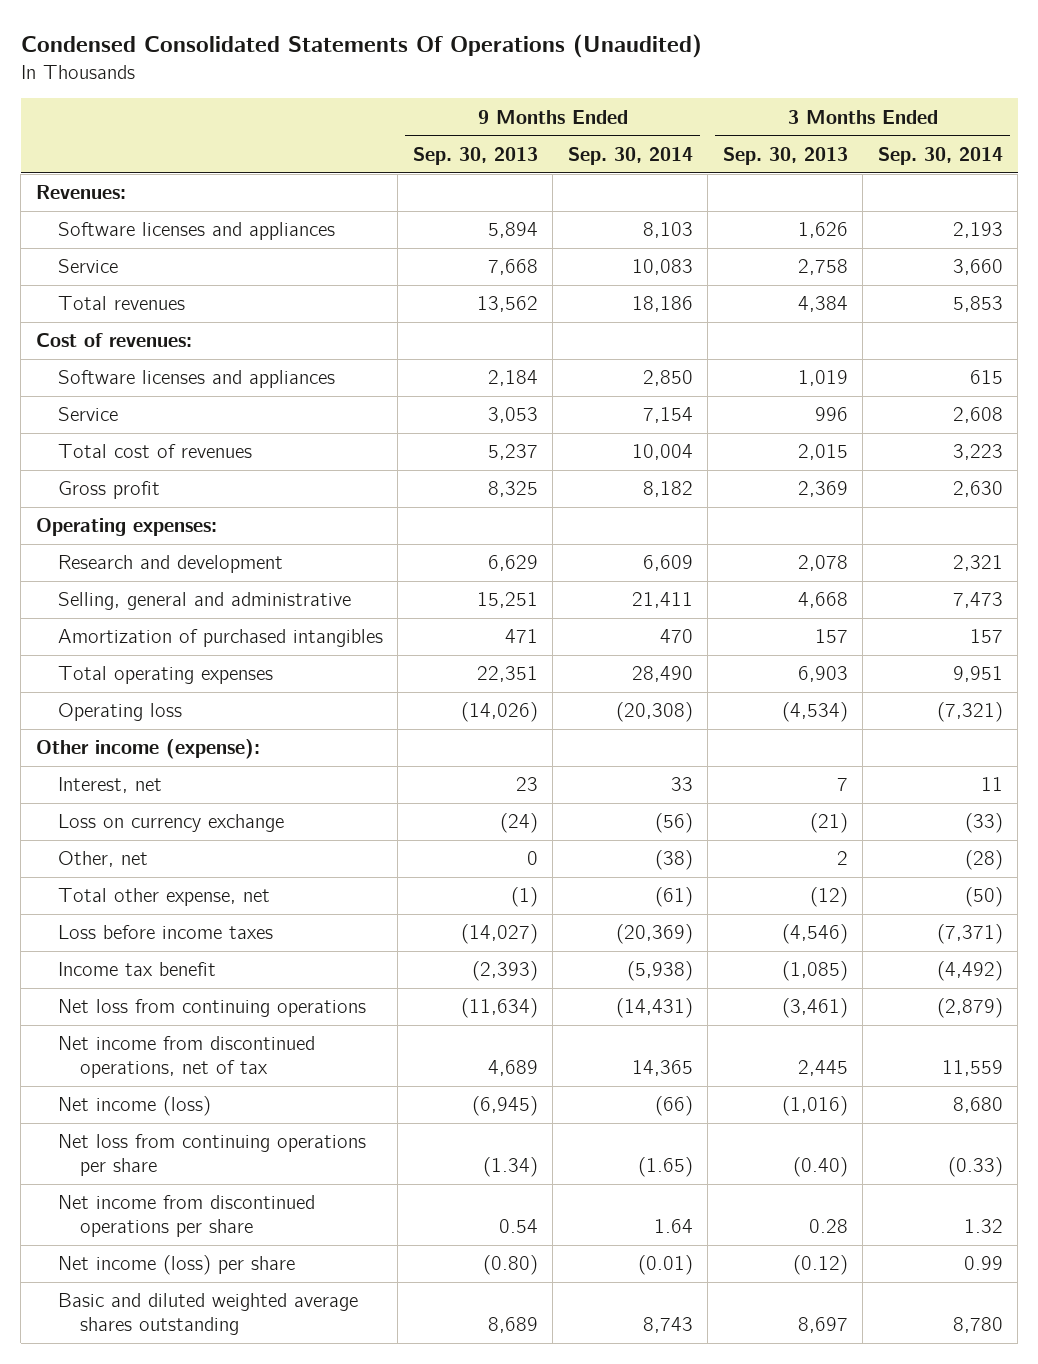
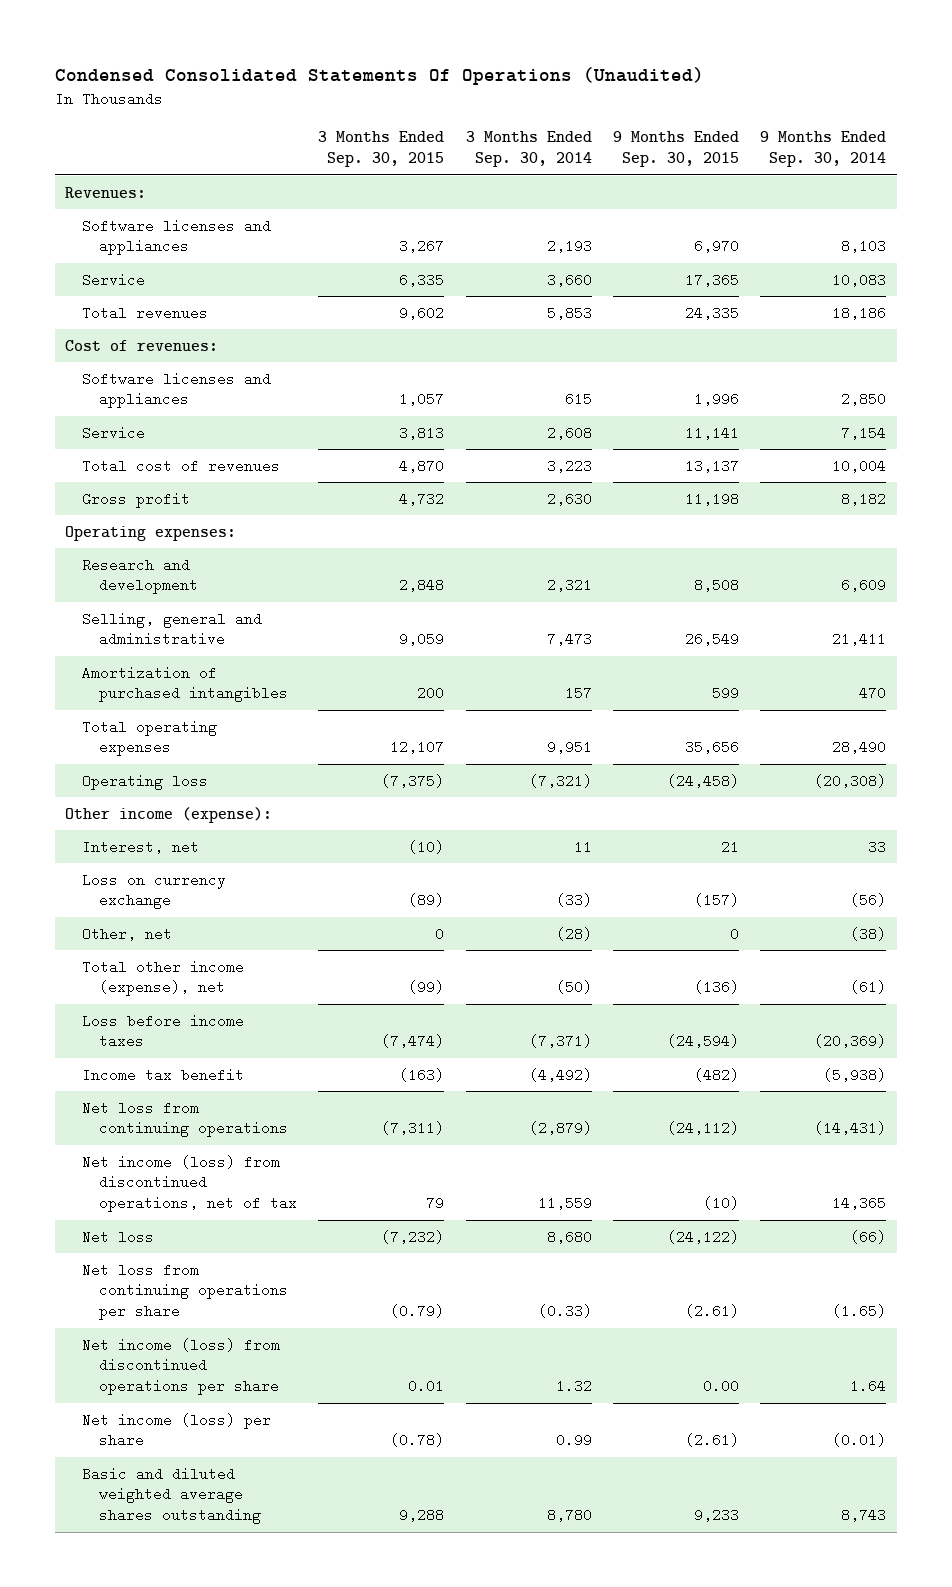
[412,147,538,166] Sep. 30, 2013 -> none
[722,147,848,166] Sep. 30, 2013 -> none
none -> [318,131,445,168] 3 Months Ended Sep. 30, 2015
none -> [613,131,740,168] 9 Months Ended Sep. 30, 2015
[57,888,270,907] Total other expense, net -> [82,959,245,997] Total other income (expense), net
[57,1036,315,1079] Net income from discontinued operations, net of tax -> [82,1154,298,1213] Net income (loss) from discontinued operations, net of tax
[57,1096,211,1117] Net income (loss) -> [82,1229,155,1244] Net loss
[57,1195,315,1238] Net income from discontinued operations per share -> [82,1337,281,1396] Net income (loss) from discontinued operations per share

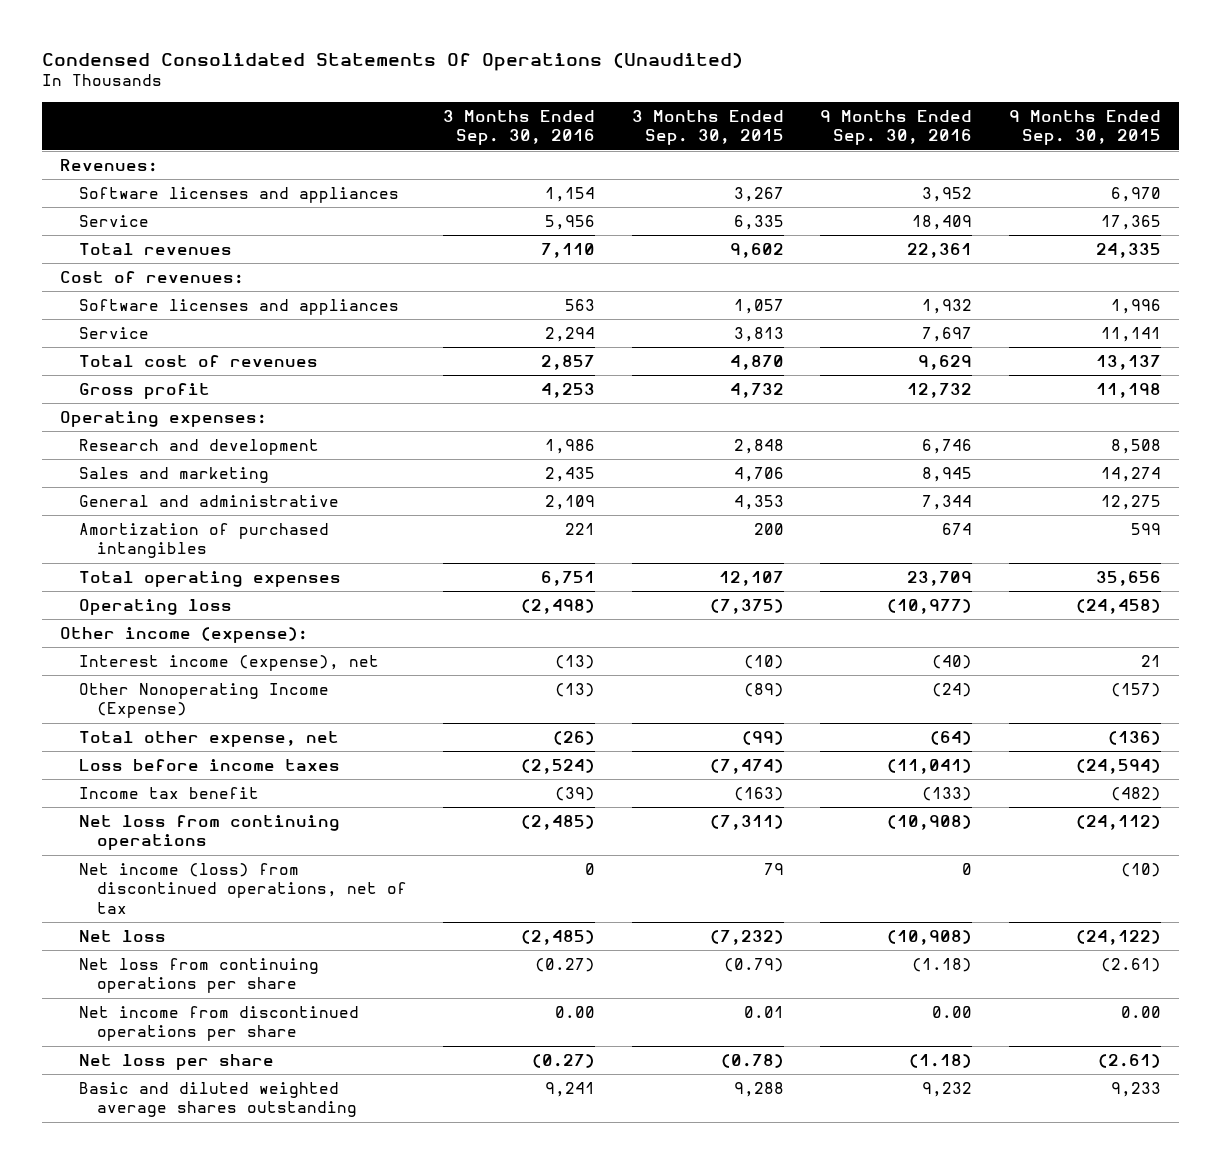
[465,131,592,168] 3 Months Ended Sep. 30, 2014 -> none
[760,131,887,168] 9 Months Ended Sep. 30, 2014 -> none
none -> [443,109,596,146] 3 Months Ended Sep. 30, 2016
none -> [820,109,973,146] 9 Months Ended Sep. 30, 2016
none -> [78,466,269,483] Sales and marketing
[82,611,263,647] Selling, general and administrative -> [78,494,339,507] General and administrative
[399,632,445,647] 9,059 -> [733,494,784,510] 4,353
[685,632,740,647] 26,549 -> [1100,494,1161,510] 12,275
[82,872,227,910] Loss on currency exchange -> none
[82,839,200,854] Interest, net -> [78,654,379,671] Interest income (expense), net
[82,926,173,941] Other, net -> [78,682,329,719] Other Nonoperating Income (Expense)
[435,926,445,941] 0 -> [743,682,784,697] (89)
[730,926,740,941] 0 -> [1110,682,1161,697] (157)
[82,959,245,997] Total other income (expense), net -> [78,730,339,747] Total other expense, net
[82,1337,281,1396] Net income (loss) from discontinued operations per share -> [78,1005,359,1042] Net income from discontinued operations per share
[82,1412,272,1448] Net income (loss) per share -> [78,1053,274,1070] Net loss per share

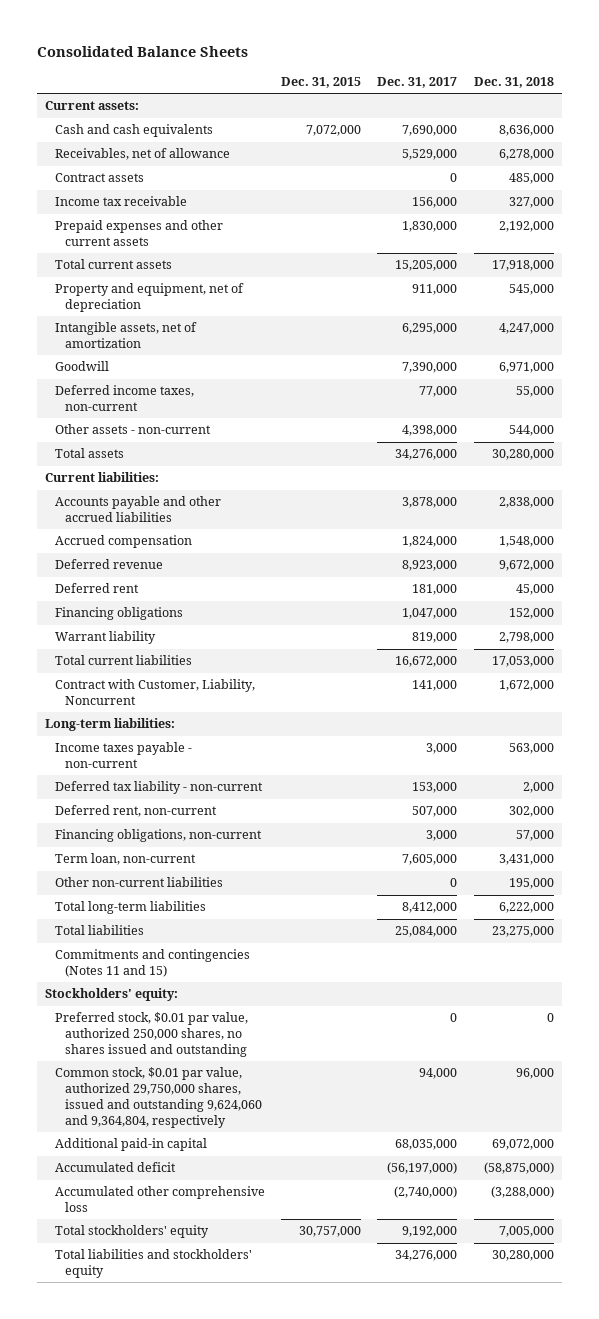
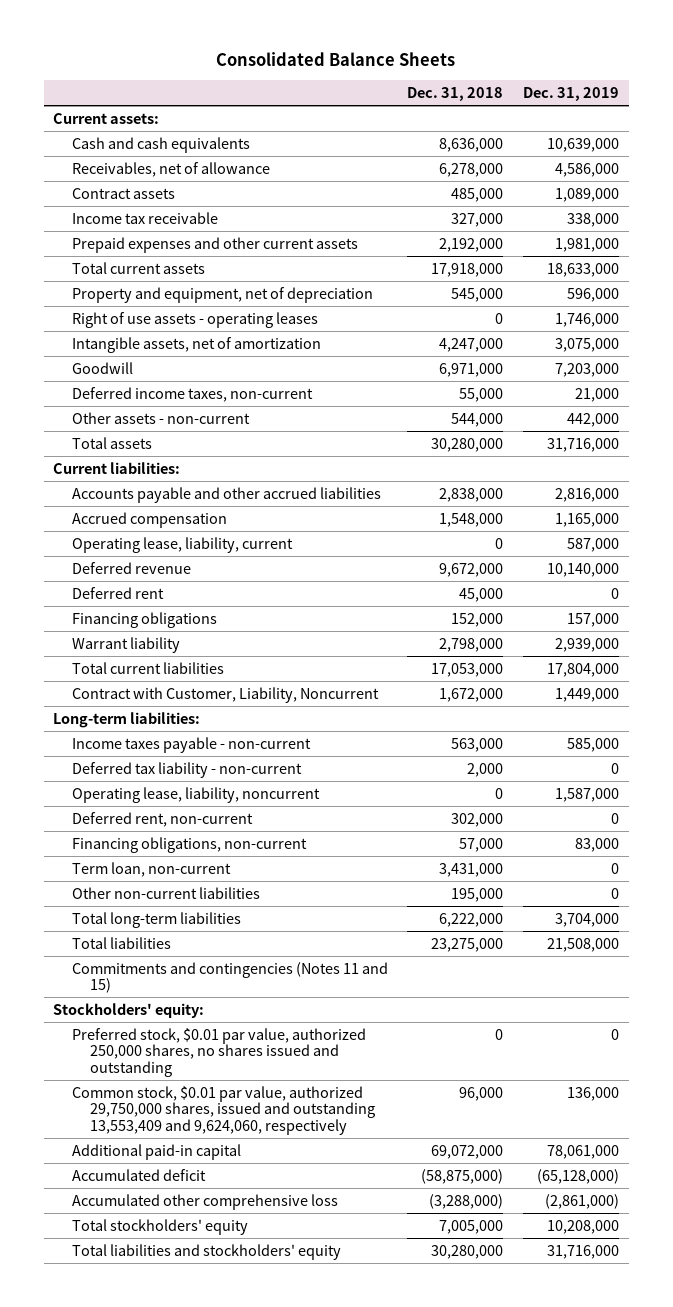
[281,77,362,89] Dec. 31, 2015 -> none
[377,77,458,89] Dec. 31, 2017 -> none
none -> [523,87,620,102] Dec. 31, 2019
none -> [71,311,318,328] Right of use assets - operating leases
none -> [71,536,293,553] Operating lease, liability, current
none -> [71,786,320,803] Operating lease, liability, noncurrent
[55,1067,262,1128] Common stock, $0.01 par value, authorized 29,750,000 shares, issued and outstanding 9,624,060 and 9,364,804, respectively -> [71,1085,375,1136] Common stock, $0.01 par value, authorized 29,750,000 shares, issued and outstanding 13,553,409 and 9,624,060, respectively

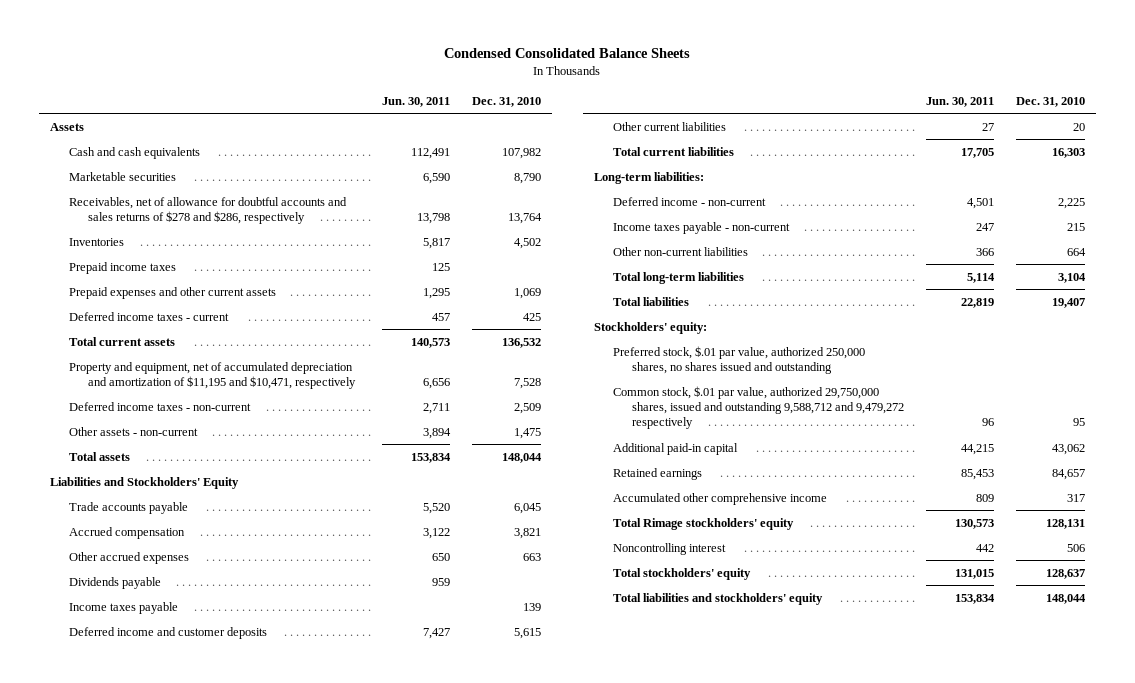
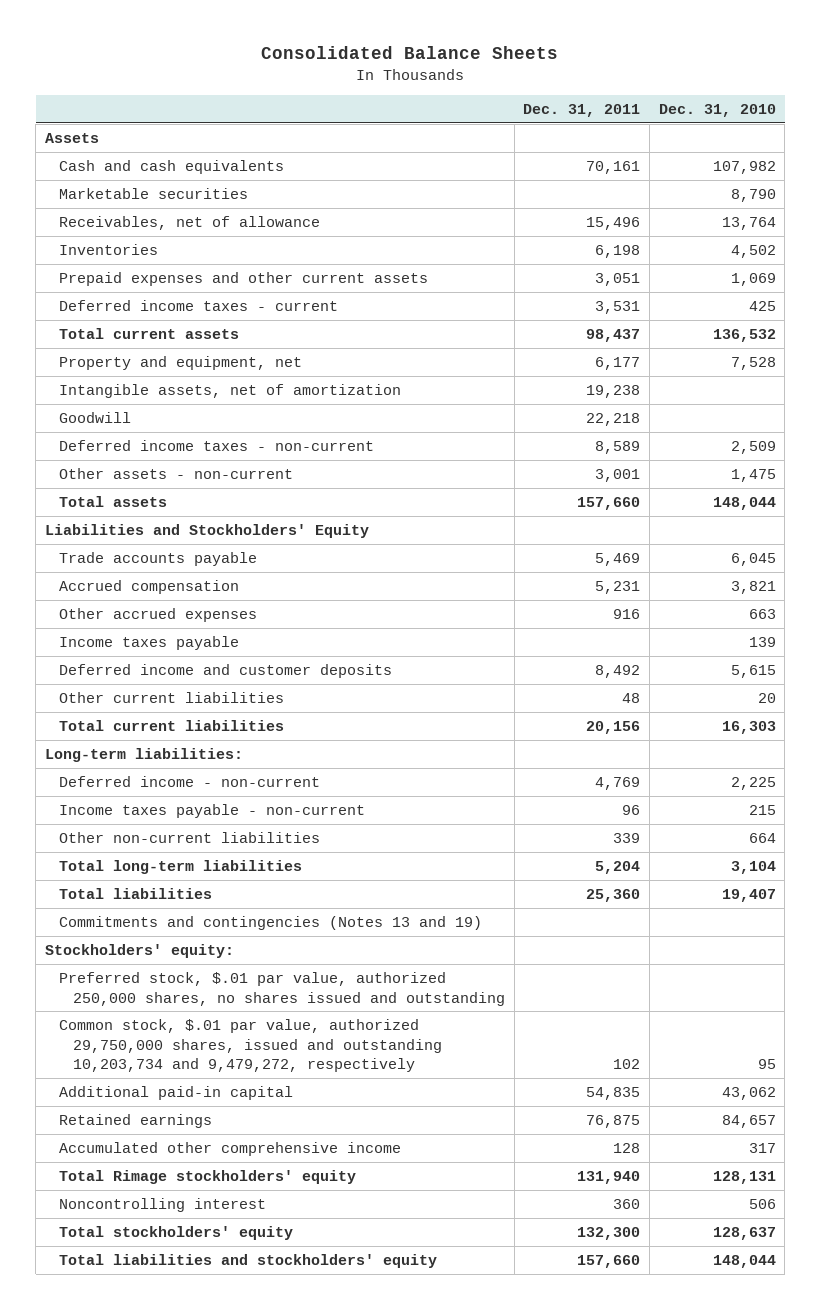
[444,48,691,59] Condensed Consolidated Balance Sheets -> [261,46,559,60] Consolidated Balance Sheets
[382,96,451,107] Jun. 30, 2011 -> none
none -> [523,103,641,117] Dec. 31, 2011
[69,196,348,224] Receivables, net of allowance for doubtful accounts and sales returns of $278 and $286, respectively -> [58,216,320,231] Receivables, net of allowance
[69,261,177,274] Prepaid income taxes -> none
[69,361,357,389] Property and equipment, net of accumulated depreciation and amortization of $11,195 and $10,471, respectively -> [58,356,302,371] Property and equipment, net
none -> [58,384,401,399] Intangible assets, net of amortization
none -> [58,412,131,424] Goodwill
[69,576,162,589] Dividends payable -> none
none -> [58,916,482,931] Commitments and contingencies (Notes 13 and 19)
[613,385,905,430] Common stock, $.01 par value, authorized 29,750,000 shares, issued and outstanding 9,588,712 and 9,479,272 respectively -> [58,1019,443,1073] Common stock, $.01 par value, authorized 29,750,000 shares, issued and outstanding 10,203,734 and 9,479,272, respectively

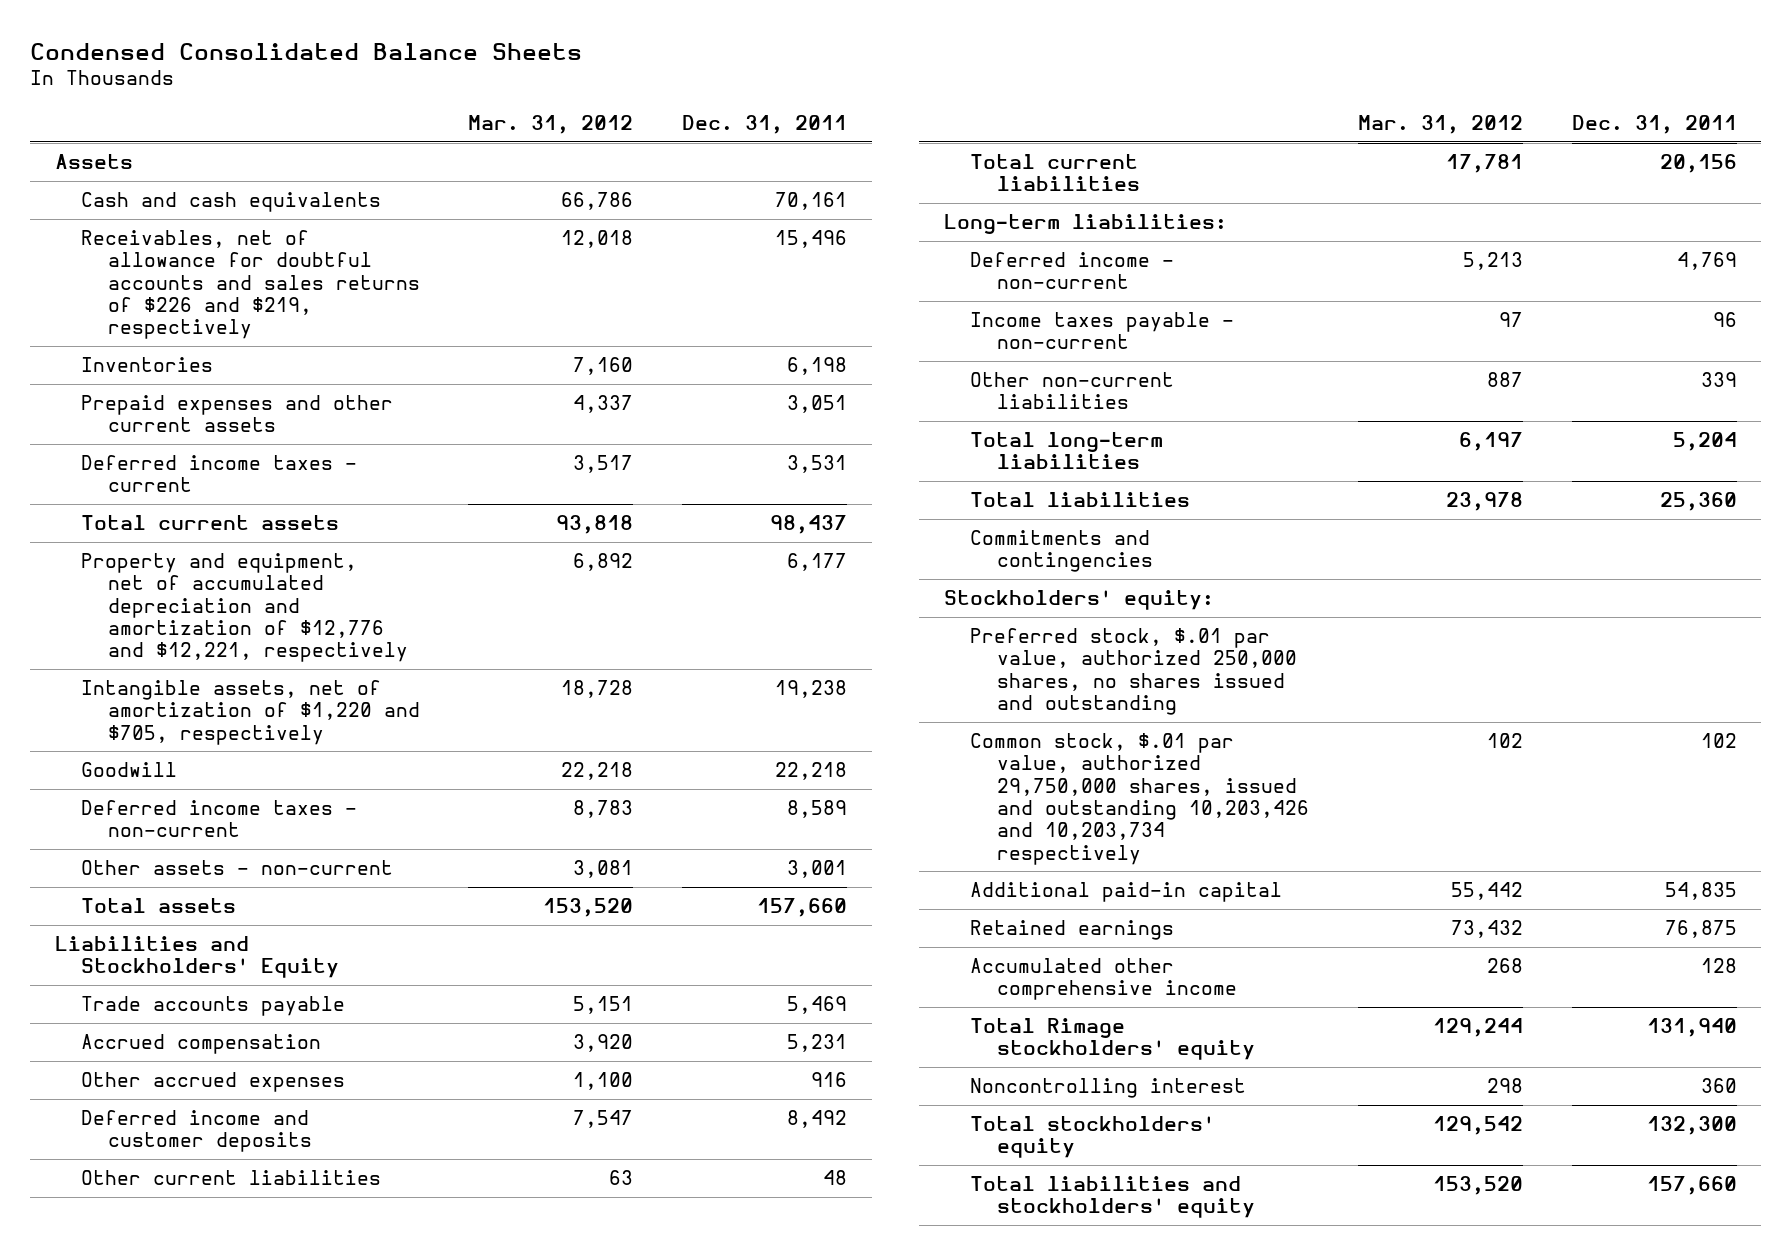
[261,46,559,60] Consolidated Balance Sheets -> [30,42,583,60] Condensed Consolidated Balance Sheets
[658,103,776,117] Dec. 31, 2010 -> none
none -> [468,115,634,135] Mar. 31, 2012
[58,188,248,200] Marketable securities -> none
[58,216,320,231] Receivables, net of allowance -> [81,229,420,340] Receivables, net of allowance for doubtful accounts and sales returns of $226 and $219, respectively
[58,356,302,371] Property and equipment, net -> [81,552,408,663] Property and equipment, net of accumulated depreciation and amortization of $12,776 and $12,221, respectively
[58,384,401,399] Intangible assets, net of amortization -> [81,679,420,745] Intangible assets, net of amortization of $1,220 and $705, respectively
[58,636,239,651] Income taxes payable -> none
[58,916,482,931] Commitments and contingencies (Notes 13 and 19) -> [970,529,1153,573] Commitments and contingencies
[58,1019,443,1073] Common stock, $.01 par value, authorized 29,750,000 shares, issued and outstanding 10,203,734 and 9,479,272, respectively -> [970,732,1309,865] Common stock, $.01 par value, authorized 29,750,000 shares, issued and outstanding 10,203,426 and 10,203,734 respectively

